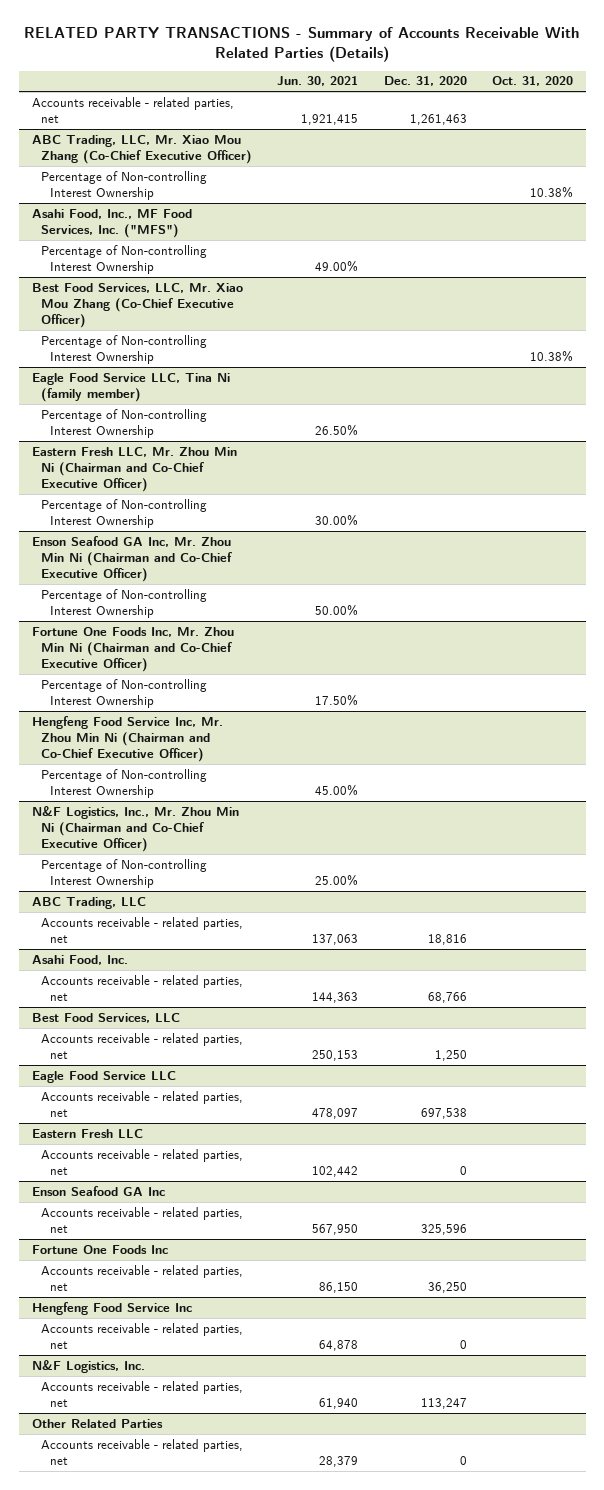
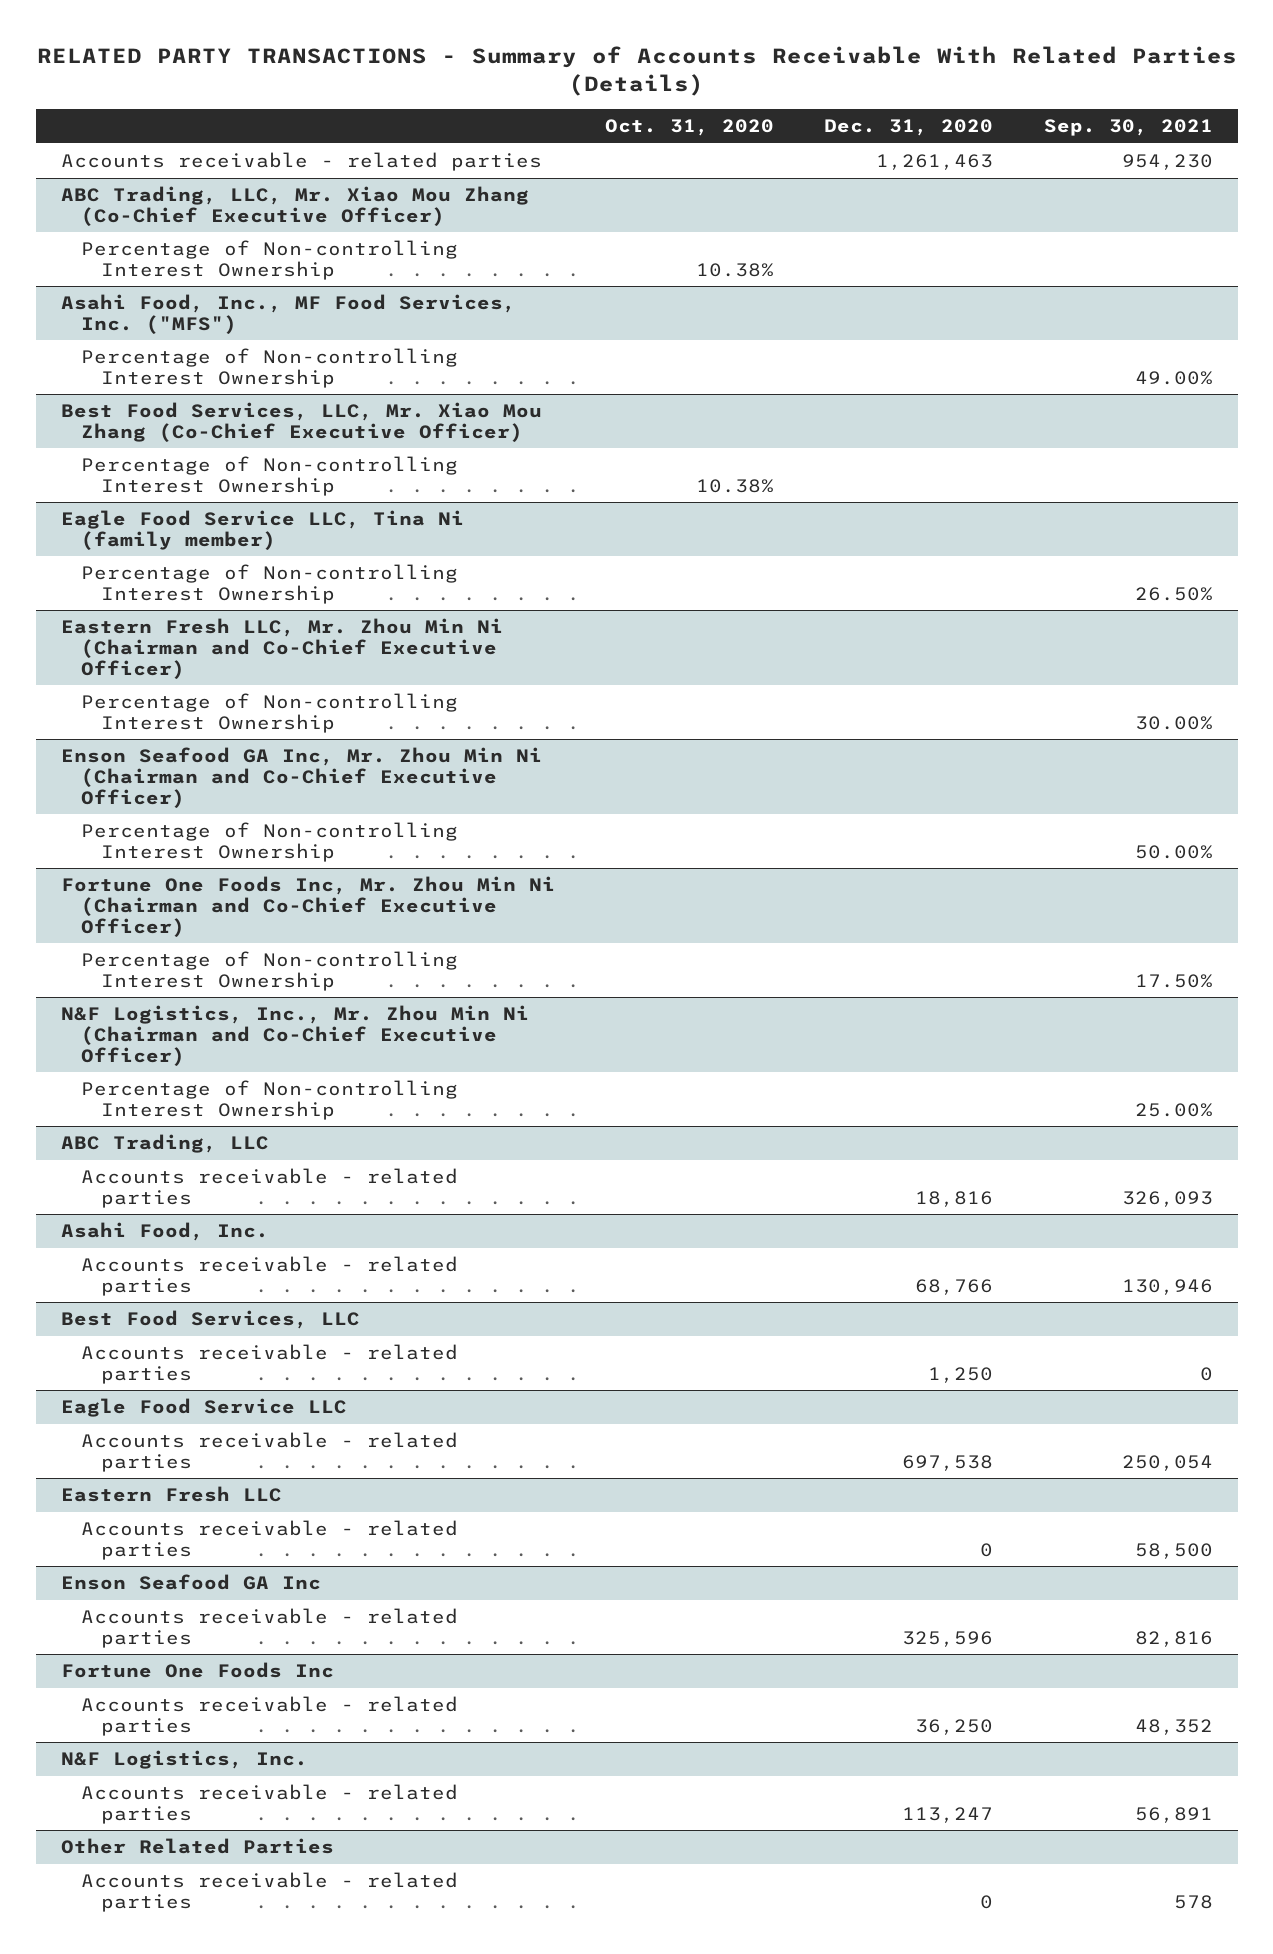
[277,76,359,87] Jun. 30, 2021 -> none
none -> [1043,119,1213,137] Sep. 30, 2021
[31,96,234,124] Accounts receivable - related parties, net -> [60,152,542,172] Accounts receivable - related parties
[31,715,223,763] Hengfeng Food Service Inc, Mr. Zhou Min Ni (Chairman and Co-Chief Executive Officer) -> none
[40,768,207,799] Percentage of Non-controlling Interest Ownership -> none
[40,916,243,944] Accounts receivable - related parties, net -> [80,1168,458,1208] Accounts receivable - related parties
[40,974,243,1002] Accounts receivable - related parties, net -> [80,1256,458,1296] Accounts receivable - related parties
[40,1032,243,1060] Accounts receivable - related parties, net -> [80,1344,458,1384] Accounts receivable - related parties
[40,1090,243,1118] Accounts receivable - related parties, net -> [80,1432,458,1472] Accounts receivable - related parties
[40,1148,243,1176] Accounts receivable - related parties, net -> [80,1520,458,1560] Accounts receivable - related parties
[40,1206,243,1234] Accounts receivable - related parties, net -> [80,1608,458,1648] Accounts receivable - related parties
[31,1301,192,1315] Hengfeng Food Service Inc -> none
[40,1322,243,1350] Accounts receivable - related parties, net -> none
[40,1264,243,1292] Accounts receivable - related parties, net -> [80,1696,458,1736] Accounts receivable - related parties
[40,1380,243,1408] Accounts receivable - related parties, net -> [80,1784,458,1824] Accounts receivable - related parties
[40,1438,243,1466] Accounts receivable - related parties, net -> [80,1872,458,1912] Accounts receivable - related parties

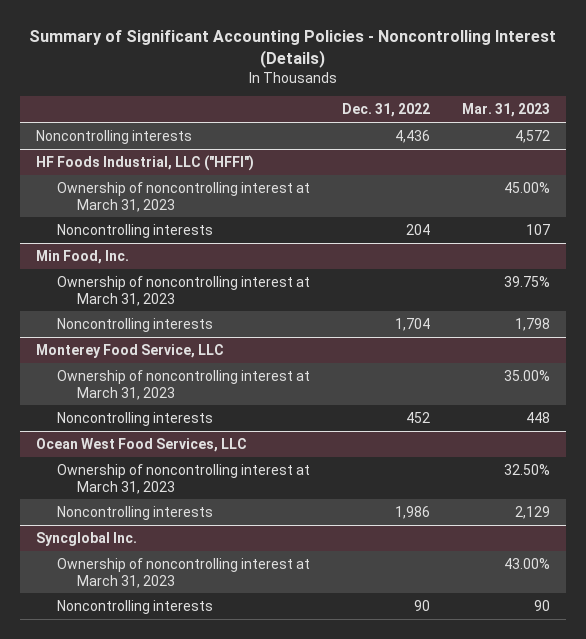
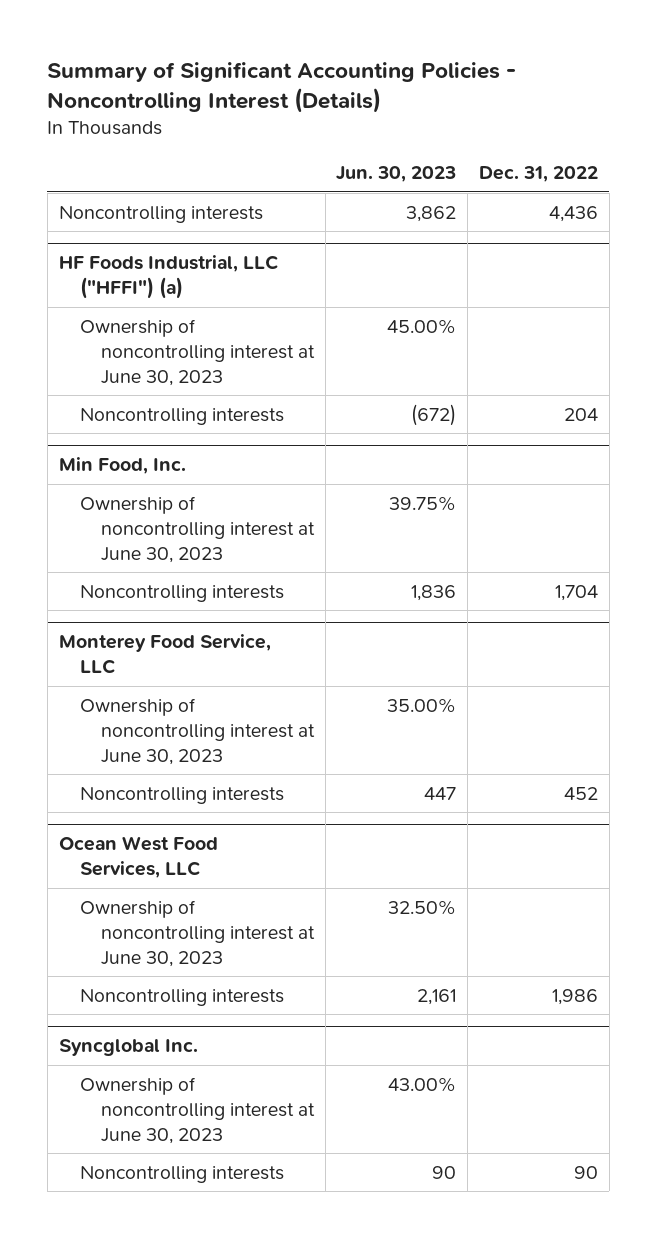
[461,103,550,118] Mar. 31, 2023 -> none
none -> [336,166,457,183] Jun. 30, 2023
[36,154,255,171] HF Foods Industrial, LLC ("HFFI") -> [58,255,279,300] HF Foods Industrial, LLC ("HFFI") (a)
[56,181,310,212] Ownership of noncontrolling interest at March 31, 2023 -> [79,318,315,386] Ownership of noncontrolling interest at June 30, 2023
[56,275,310,306] Ownership of noncontrolling interest at March 31, 2023 -> [79,495,315,563] Ownership of noncontrolling interest at June 30, 2023
[56,369,310,400] Ownership of noncontrolling interest at March 31, 2023 -> [79,697,315,765] Ownership of noncontrolling interest at June 30, 2023
[56,463,310,494] Ownership of noncontrolling interest at March 31, 2023 -> [79,899,315,967] Ownership of noncontrolling interest at June 30, 2023
[56,557,310,588] Ownership of noncontrolling interest at March 31, 2023 -> [79,1076,315,1144] Ownership of noncontrolling interest at June 30, 2023

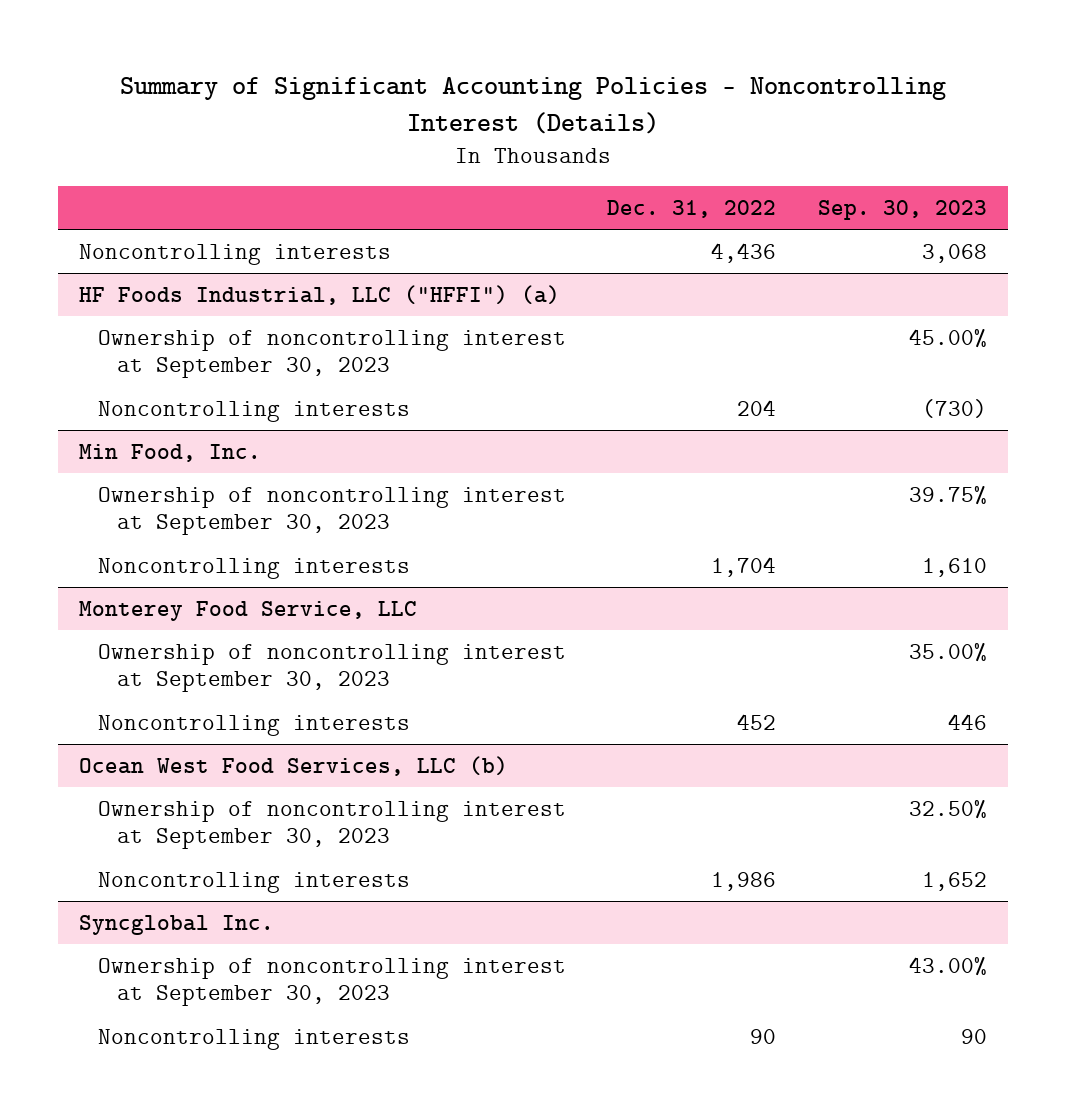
[336,166,457,183] Jun. 30, 2023 -> none
none -> [818,200,988,221] Sep. 30, 2023
[79,318,315,386] Ownership of noncontrolling interest at June 30, 2023 -> [97,329,566,379] Ownership of noncontrolling interest at September 30, 2023
[79,495,315,563] Ownership of noncontrolling interest at June 30, 2023 -> [97,486,566,536] Ownership of noncontrolling interest at September 30, 2023
[79,697,315,765] Ownership of noncontrolling interest at June 30, 2023 -> [97,643,566,693] Ownership of noncontrolling interest at September 30, 2023
[58,836,218,879] Ocean West Food Services, LLC -> [78,755,508,776] Ocean West Food Services, LLC (b)
[79,899,315,967] Ownership of noncontrolling interest at June 30, 2023 -> [97,800,566,850] Ownership of noncontrolling interest at September 30, 2023
[79,1076,315,1144] Ownership of noncontrolling interest at June 30, 2023 -> [97,957,566,1007] Ownership of noncontrolling interest at September 30, 2023

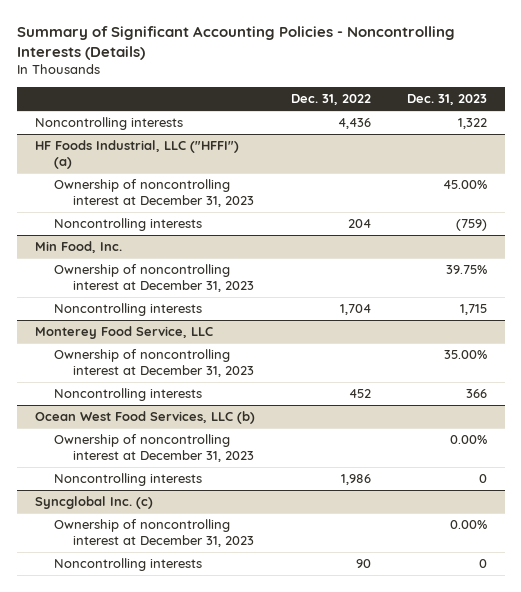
[119,77,946,134] Summary of Significant Accounting Policies - Noncontrolling Interest (Details) -> [16,25,455,60] Summary of Significant Accounting Policies - Noncontrolling Interests (Details)
[818,200,988,221] Sep. 30, 2023 -> none
none -> [406,94,487,106] Dec. 31, 2023
[97,329,566,379] Ownership of noncontrolling interest at September 30, 2023 -> [53,179,254,208] Ownership of noncontrolling interest at December 31, 2023
[97,486,566,536] Ownership of noncontrolling interest at September 30, 2023 -> [53,264,254,293] Ownership of noncontrolling interest at December 31, 2023
[97,643,566,693] Ownership of noncontrolling interest at September 30, 2023 -> [53,349,254,378] Ownership of noncontrolling interest at December 31, 2023
[97,800,566,850] Ownership of noncontrolling interest at September 30, 2023 -> [53,434,254,463] Ownership of noncontrolling interest at December 31, 2023
[78,914,274,935] Syncglobal Inc. -> [34,496,153,510] Syncglobal Inc. (c)
[97,957,566,1007] Ownership of noncontrolling interest at September 30, 2023 -> [53,519,254,548] Ownership of noncontrolling interest at December 31, 2023

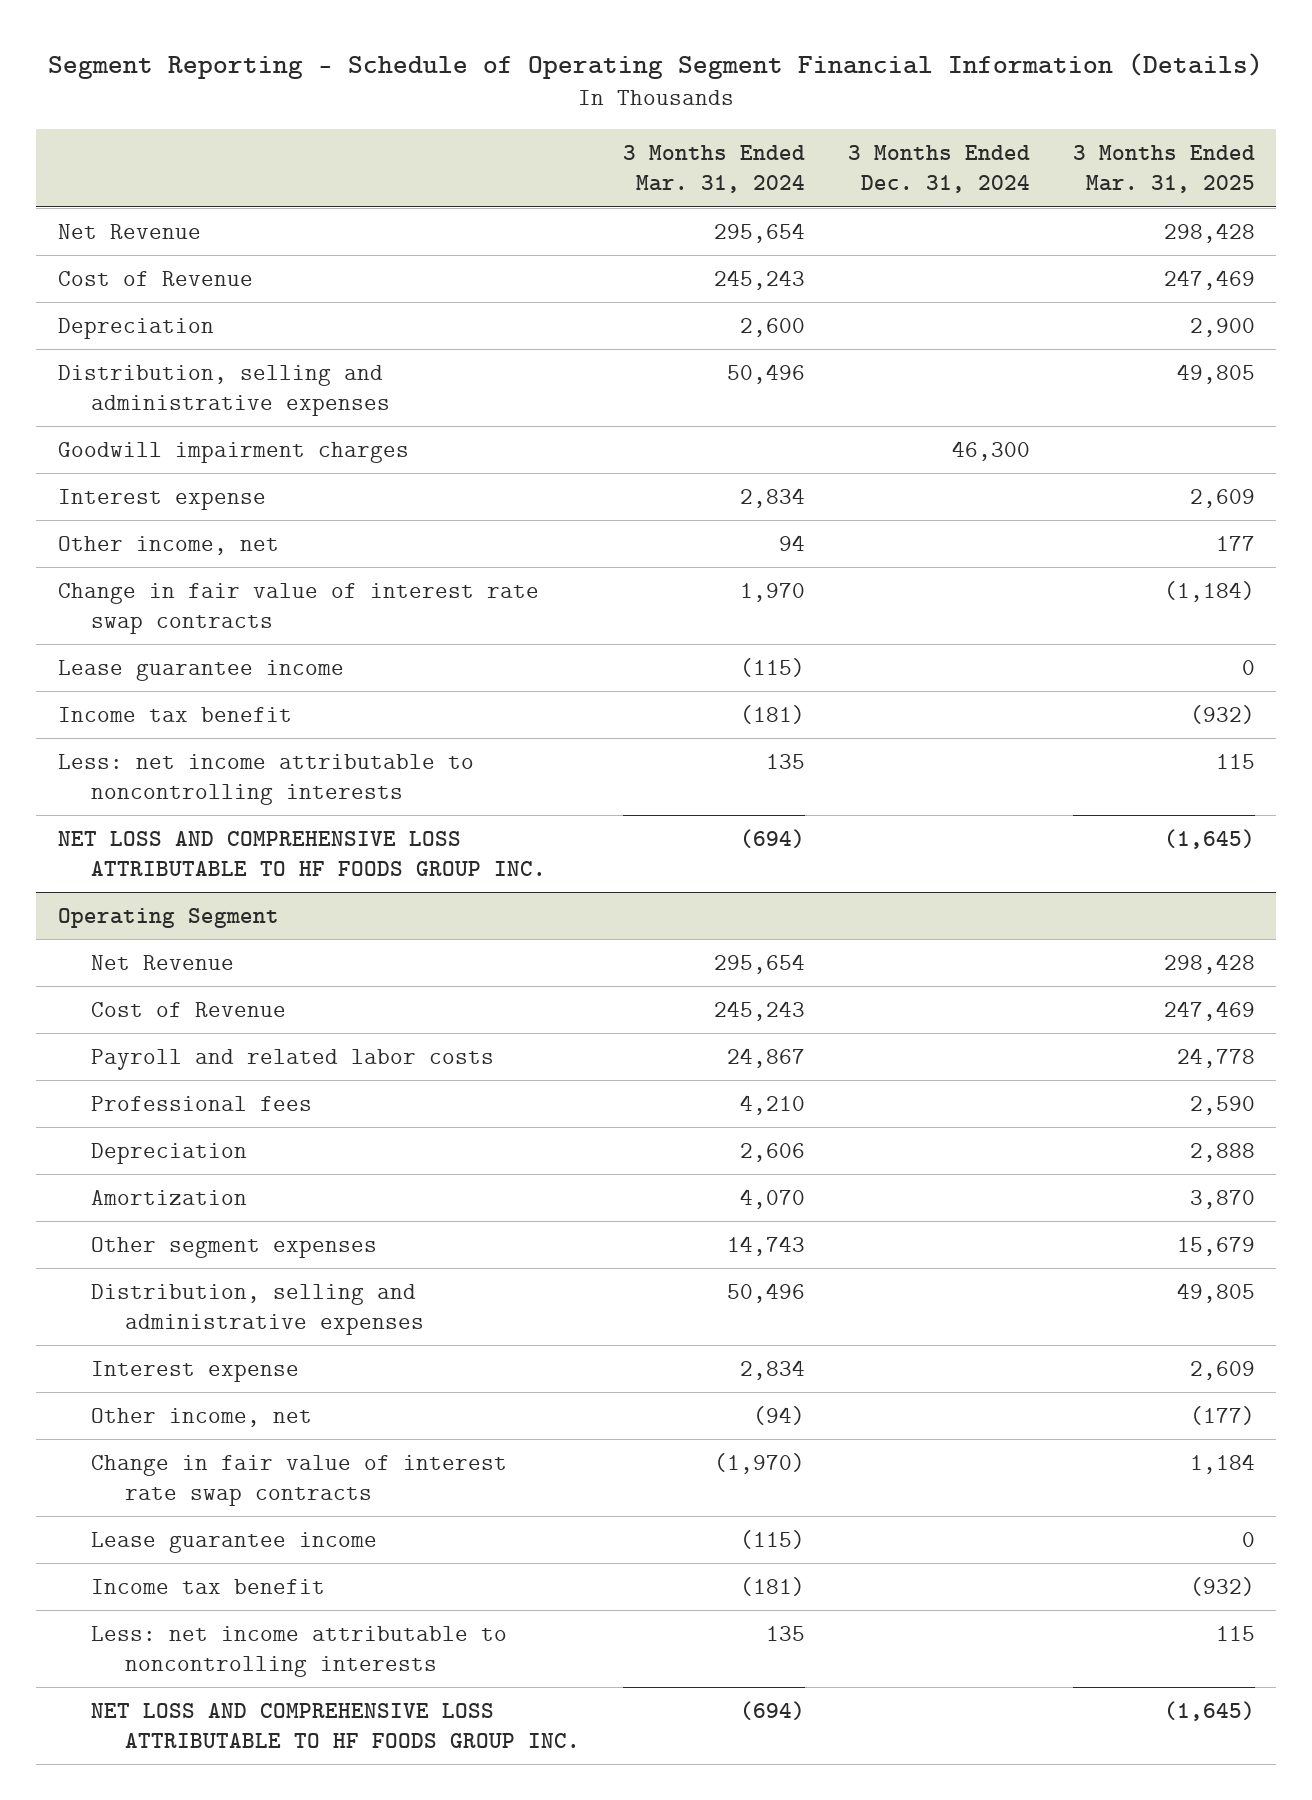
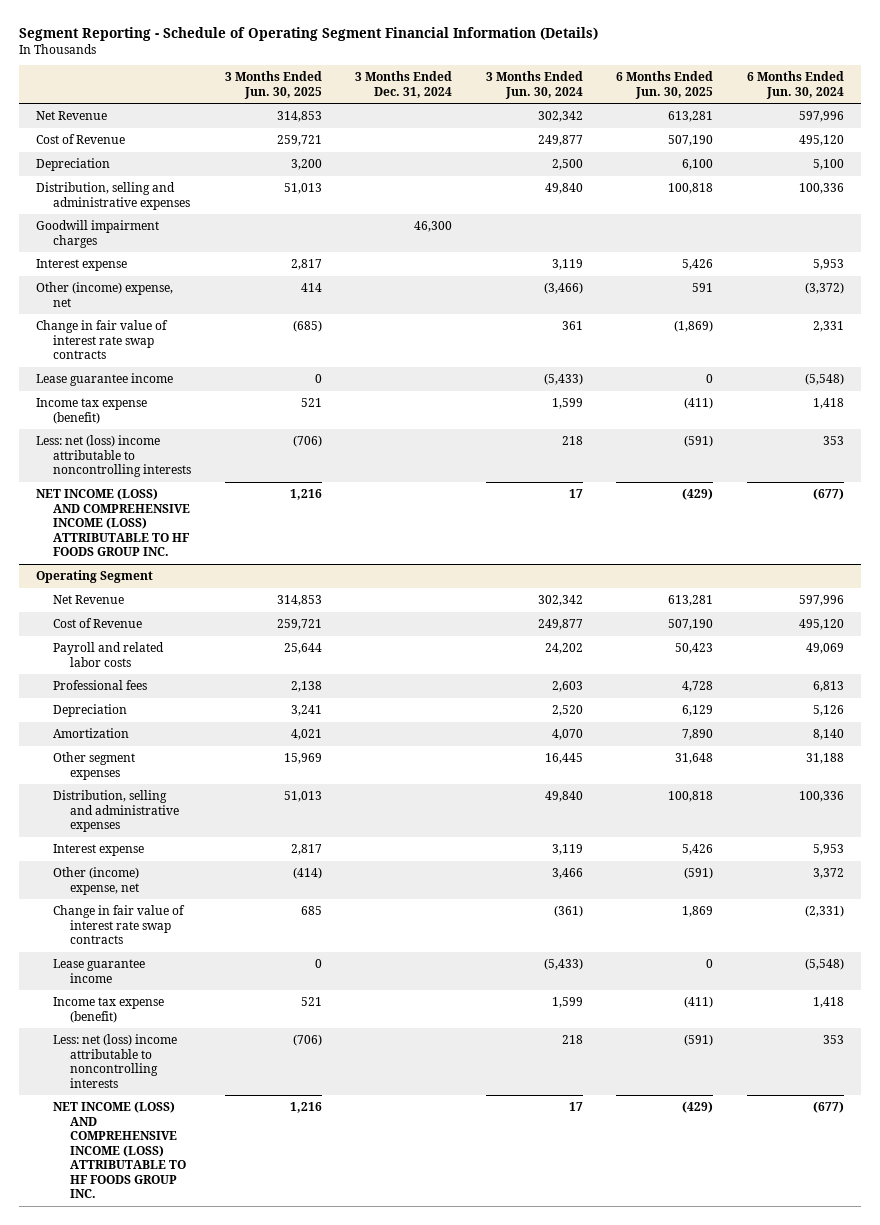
[622,145,805,194] 3 Months Ended Mar. 31, 2024 -> none
[1072,145,1255,194] 3 Months Ended Mar. 31, 2025 -> none
none -> [224,71,322,99] 3 Months Ended Jun. 30, 2025
none -> [485,71,583,99] 3 Months Ended Jun. 30, 2024
none -> [616,71,714,99] 6 Months Ended Jun. 30, 2025
none -> [746,71,844,99] 6 Months Ended Jun. 30, 2024
[57,535,279,555] Other income, net -> [36,282,174,307] Other (income) expense, net
[57,706,292,722] Income tax benefit -> [36,398,148,424] Income tax expense (benefit)
[57,753,474,806] Less: net income attributable to noncontrolling interests -> [36,435,192,478] Less: net (loss) income attributable to noncontrolling interests
[57,830,547,877] NET LOSS AND COMPREHENSIVE LOSS ATTRIBUTABLE TO HF FOODS GROUP INC. -> [36,488,191,557] NET INCOME (LOSS) AND COMPREHENSIVE INCOME (LOSS) ATTRIBUTABLE TO HF FOODS GROUP INC.
[91,1407,313,1427] Other income, net -> [53,867,140,895] Other (income) expense, net
[91,1578,326,1594] Income tax benefit -> [53,997,165,1023] Income tax expense (benefit)
[91,1625,508,1678] Less: net income attributable to noncontrolling interests -> [53,1034,178,1088] Less: net (loss) income attributable to noncontrolling interests
[91,1702,580,1749] NET LOSS AND COMPREHENSIVE LOSS ATTRIBUTABLE TO HF FOODS GROUP INC. -> [53,1101,187,1199] NET INCOME (LOSS) AND COMPREHENSIVE INCOME (LOSS) ATTRIBUTABLE TO HF FOODS GROUP INC.

